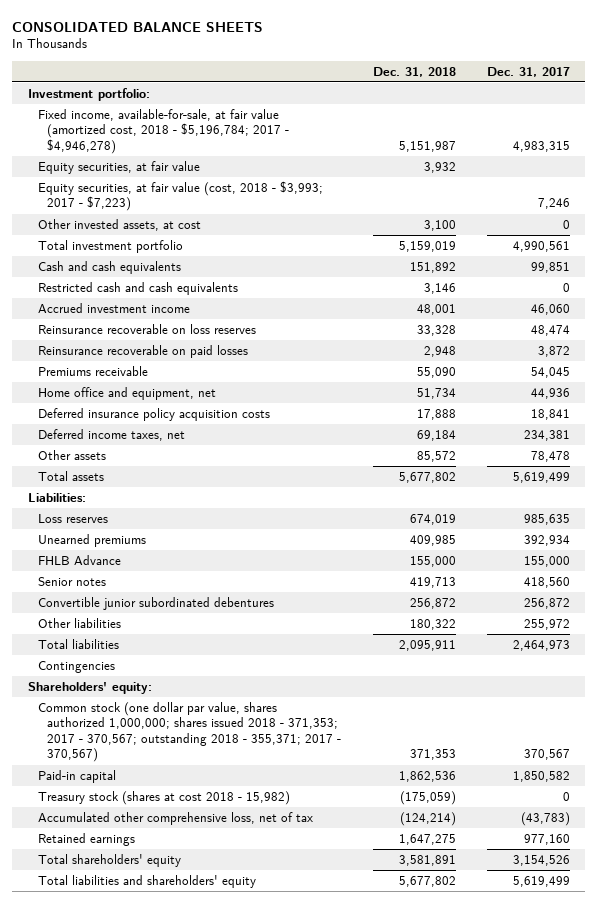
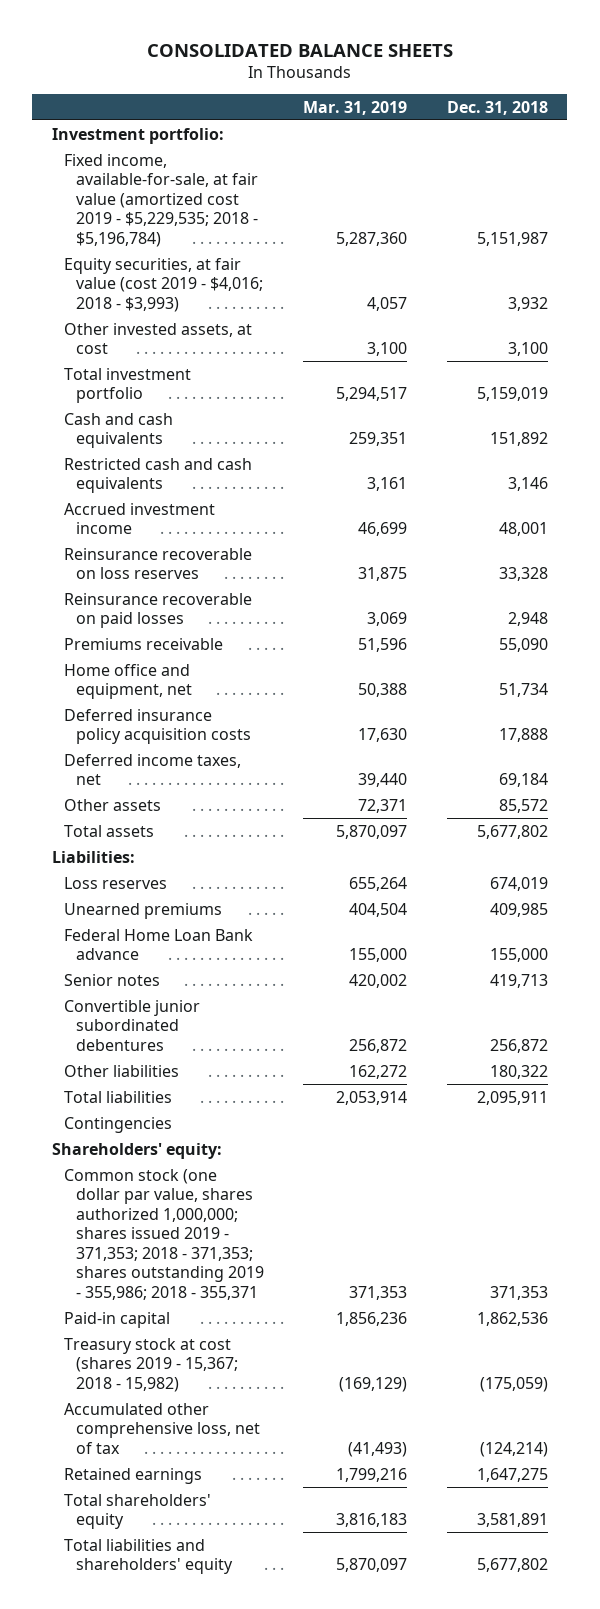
[486,66,570,77] Dec. 31, 2017 -> none
none -> [303,100,408,115] Mar. 31, 2019
[37,180,323,212] Equity securities, at fair value (cost, 2018 - $3,993; 2017 - $7,223) -> none
[37,108,290,154] Fixed income, available-for-sale, at fair value (amortized cost, 2018 - $5,196,784; 2017 - $4,946,278) -> [63,153,258,247] Fixed income, available-for-sale, at fair value (amortized cost 2019 - $5,229,535; 2018 - $5,196,784)
[37,160,200,174] Equity securities, at fair value -> [63,257,263,312] Equity securities, at fair value (cost 2019 - $4,016; 2018 - $3,993)
[37,554,121,565] FHLB Advance -> [63,928,253,961] Federal Home Loan Bank advance
[37,701,342,763] Common stock (one dollar par value, shares authorized 1,000,000; shares issued 2018 - 371,353; 2017 - 370,567; outstanding 2018 - 355,371; 2017 - 370,567) -> [63,1168,264,1300] Common stock (one dollar par value, shares authorized 1,000,000; shares issued 2019 - 371,353; 2018 - 371,353; shares outstanding 2019 - 355,986; 2018 - 355,371
[37,790,290,805] Treasury stock (shares at cost 2018 - 15,982) -> [63,1337,238,1392] Treasury stock at cost (shares 2019 - 15,367; 2018 - 15,982)

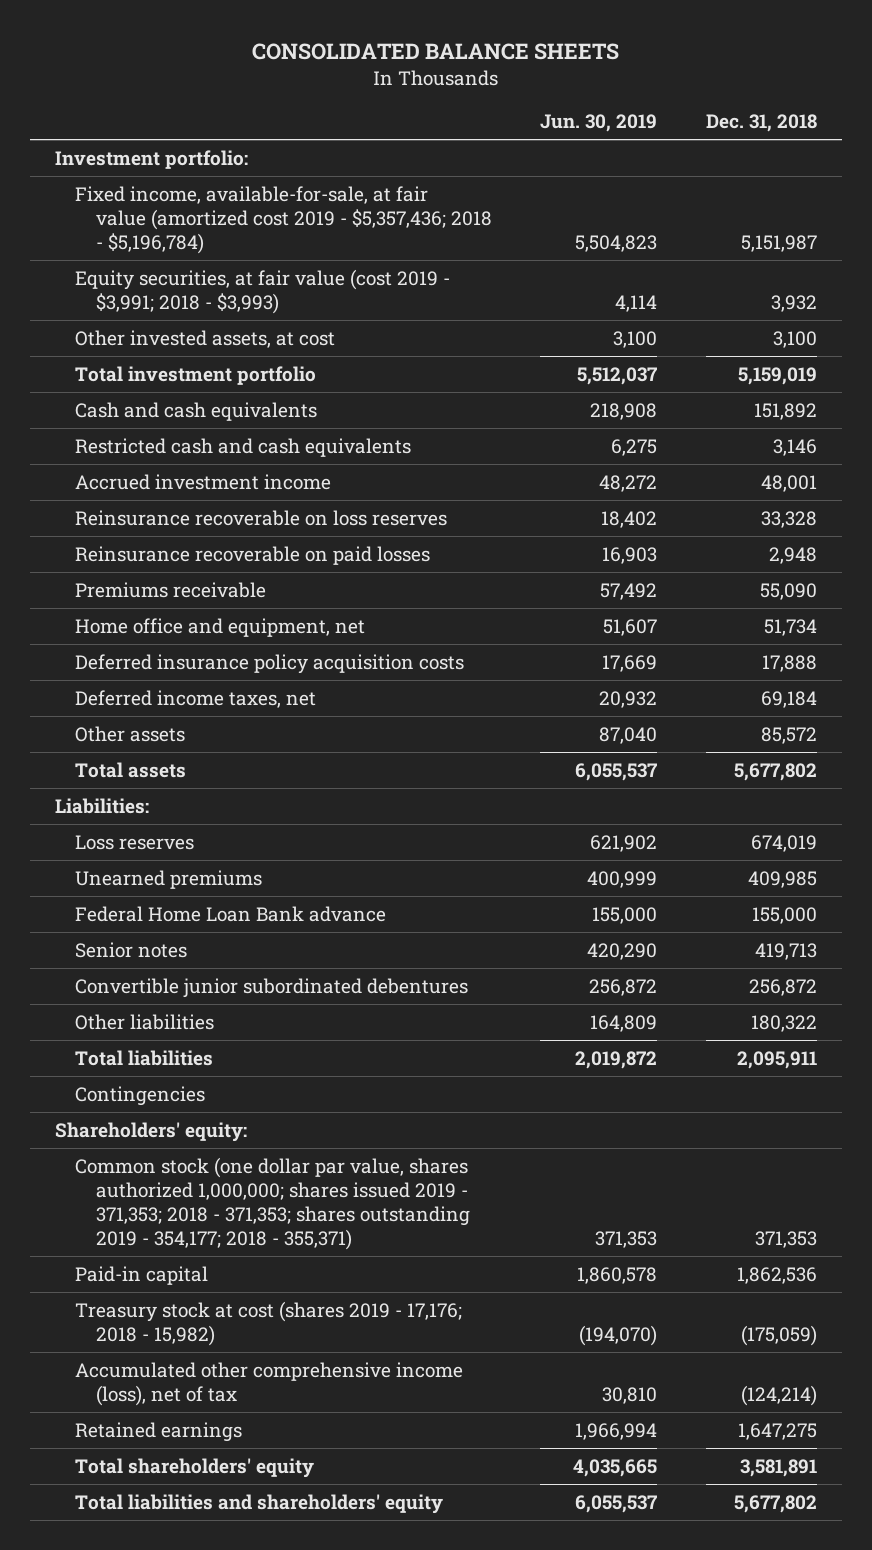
[303,100,408,115] Mar. 31, 2019 -> none
none -> [540,114,658,133] Jun. 30, 2019
[63,153,258,247] Fixed income, available-for-sale, at fair value (amortized cost 2019 - $5,229,535; 2018 - $5,196,784) -> [75,185,492,255] Fixed income, available-for-sale, at fair value (amortized cost 2019 - $5,357,436; 2018 - $5,196,784)
[63,257,263,312] Equity securities, at fair value (cost 2019 - $4,016; 2018 - $3,993) -> [75,268,451,314] Equity securities, at fair value (cost 2019 - $3,991; 2018 - $3,993)
[63,1168,264,1300] Common stock (one dollar par value, shares authorized 1,000,000; shares issued 2019 - 371,353; 2018 - 371,353; shares outstanding 2019 - 355,986; 2018 - 355,371 -> [75,1156,470,1251] Common stock (one dollar par value, shares authorized 1,000,000; shares issued 2019 - 371,353; 2018 - 371,353; shares outstanding 2019 - 354,177; 2018 - 355,371)
[63,1337,238,1392] Treasury stock at cost (shares 2019 - 15,367; 2018 - 15,982) -> [75,1300,463,1346] Treasury stock at cost (shares 2019 - 17,176; 2018 - 15,982)
[63,1402,260,1454] Accumulated other comprehensive loss, net of tax -> [75,1361,464,1406] Accumulated other comprehensive income (loss), net of tax

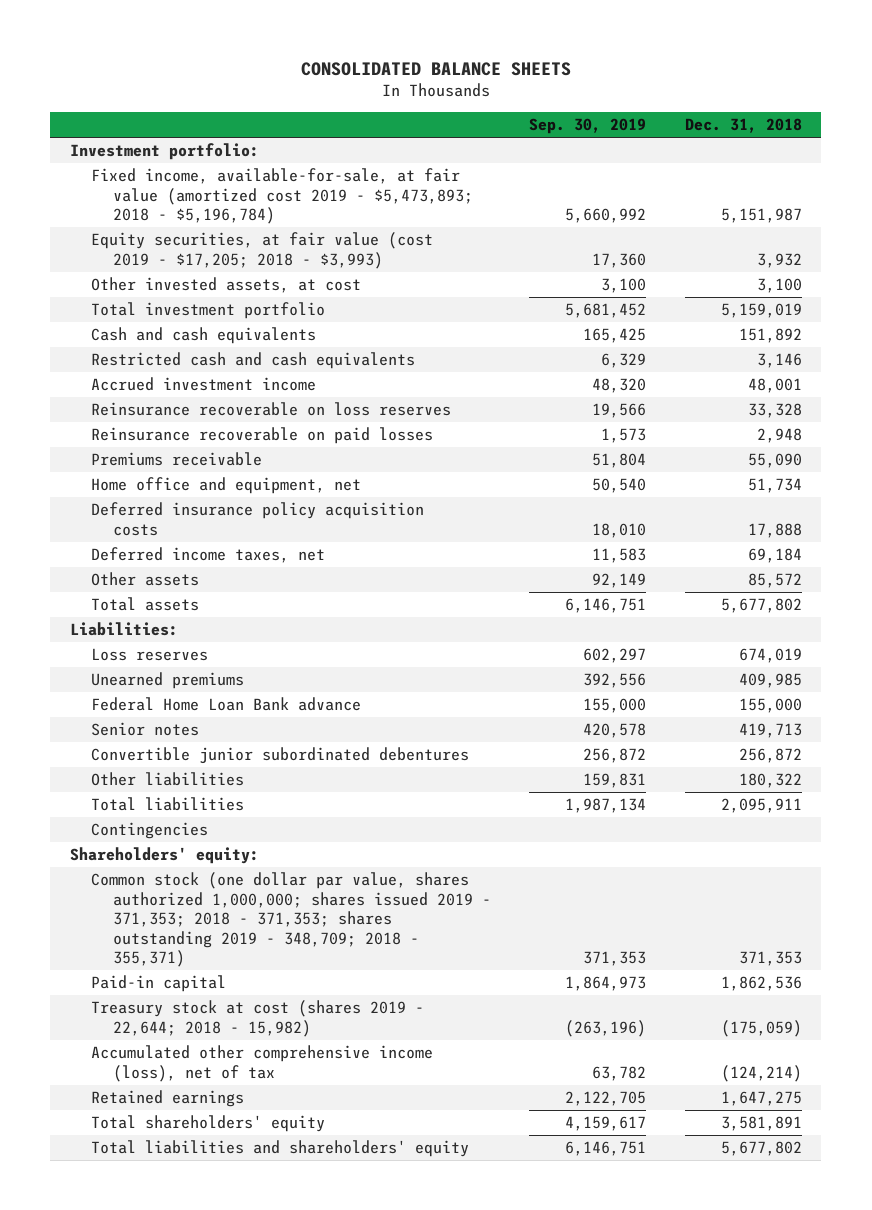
[540,114,658,133] Jun. 30, 2019 -> none
none -> [529,118,647,135] Sep. 30, 2019
[75,185,492,255] Fixed income, available-for-sale, at fair value (amortized cost 2019 - $5,357,436; 2018 - $5,196,784) -> [91,168,473,225] Fixed income, available-for-sale, at fair value (amortized cost 2019 - $5,473,893; 2018 - $5,196,784)
[75,268,451,314] Equity securities, at fair value (cost 2019 - $3,991; 2018 - $3,993) -> [91,232,434,269] Equity securities, at fair value (cost 2019 - $17,205; 2018 - $3,993)
[75,1156,470,1251] Common stock (one dollar par value, shares authorized 1,000,000; shares issued 2019 - 371,353; 2018 - 371,353; shares outstanding 2019 - 354,177; 2018 - 355,371) -> [91,872,491,968] Common stock (one dollar par value, shares authorized 1,000,000; shares issued 2019 - 371,353; 2018 - 371,353; shares outstanding 2019 - 348,709; 2018 - 355,371)
[75,1300,463,1346] Treasury stock at cost (shares 2019 - 17,176; 2018 - 15,982) -> [91,1000,425,1037] Treasury stock at cost (shares 2019 - 22,644; 2018 - 15,982)

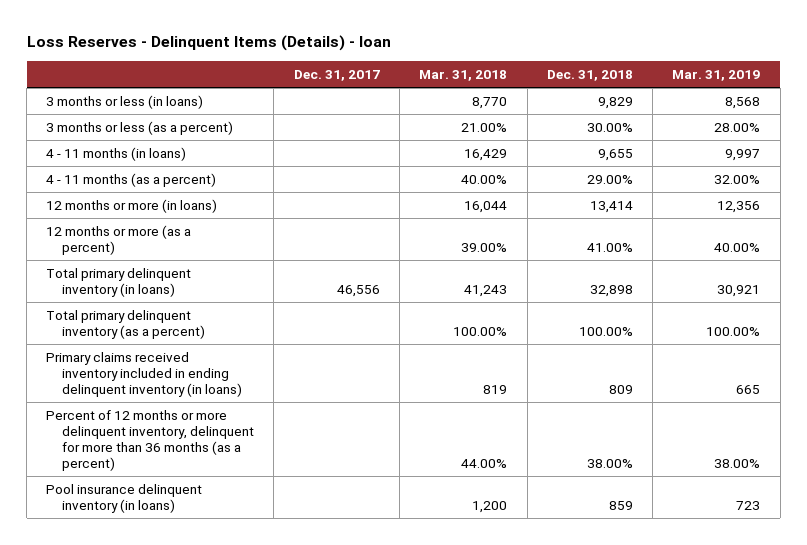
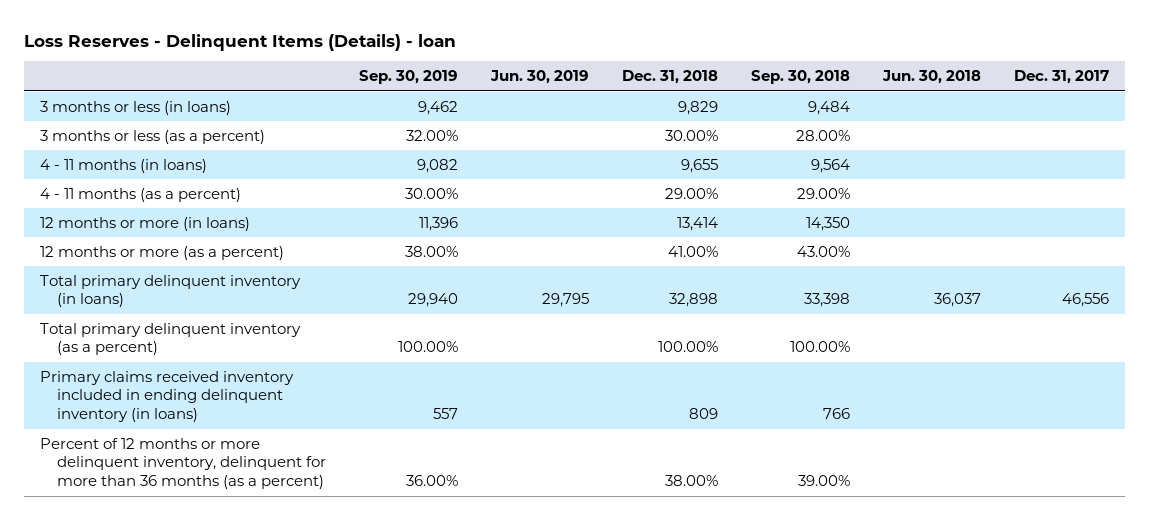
[419,69,508,81] Mar. 31, 2018 -> none
[672,69,761,81] Mar. 31, 2019 -> none
none -> [359,70,459,85] Sep. 30, 2019
none -> [489,70,589,85] Jun. 30, 2019
none -> [750,70,850,85] Sep. 30, 2018
none -> [881,70,981,85] Jun. 30, 2018
[46,483,203,513] Pool insurance delinquent inventory (in loans) -> none

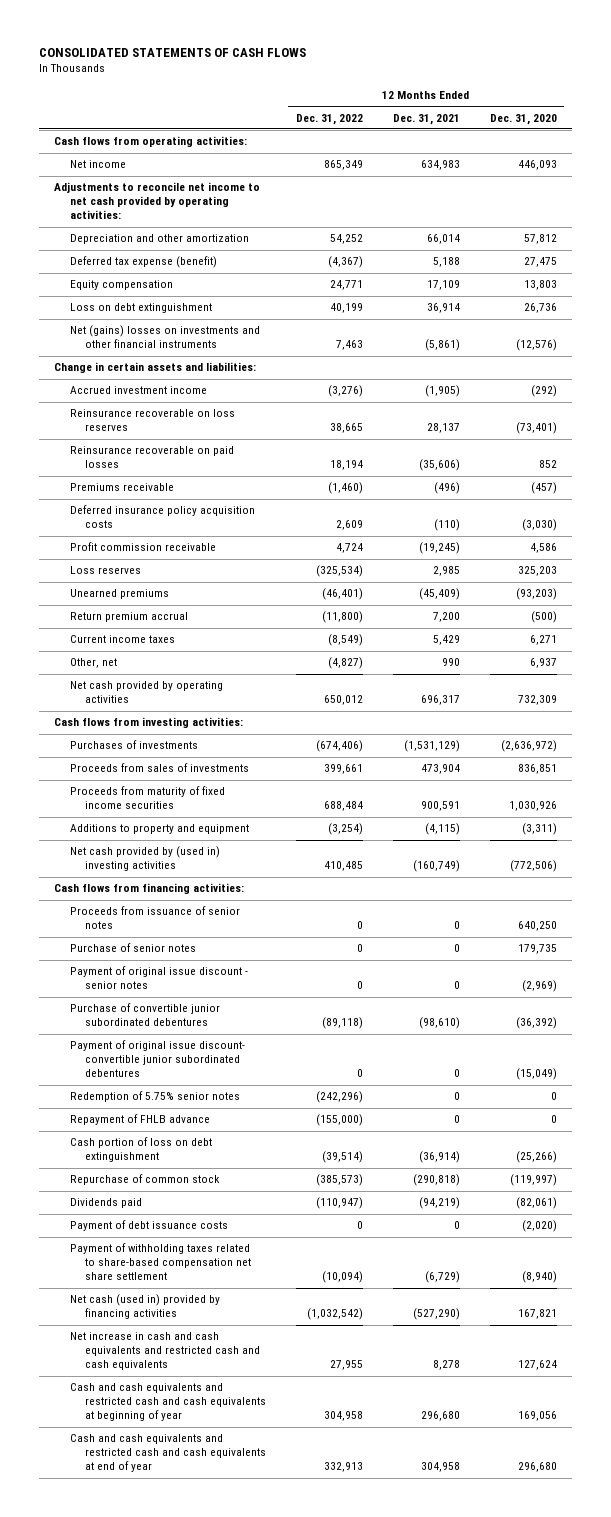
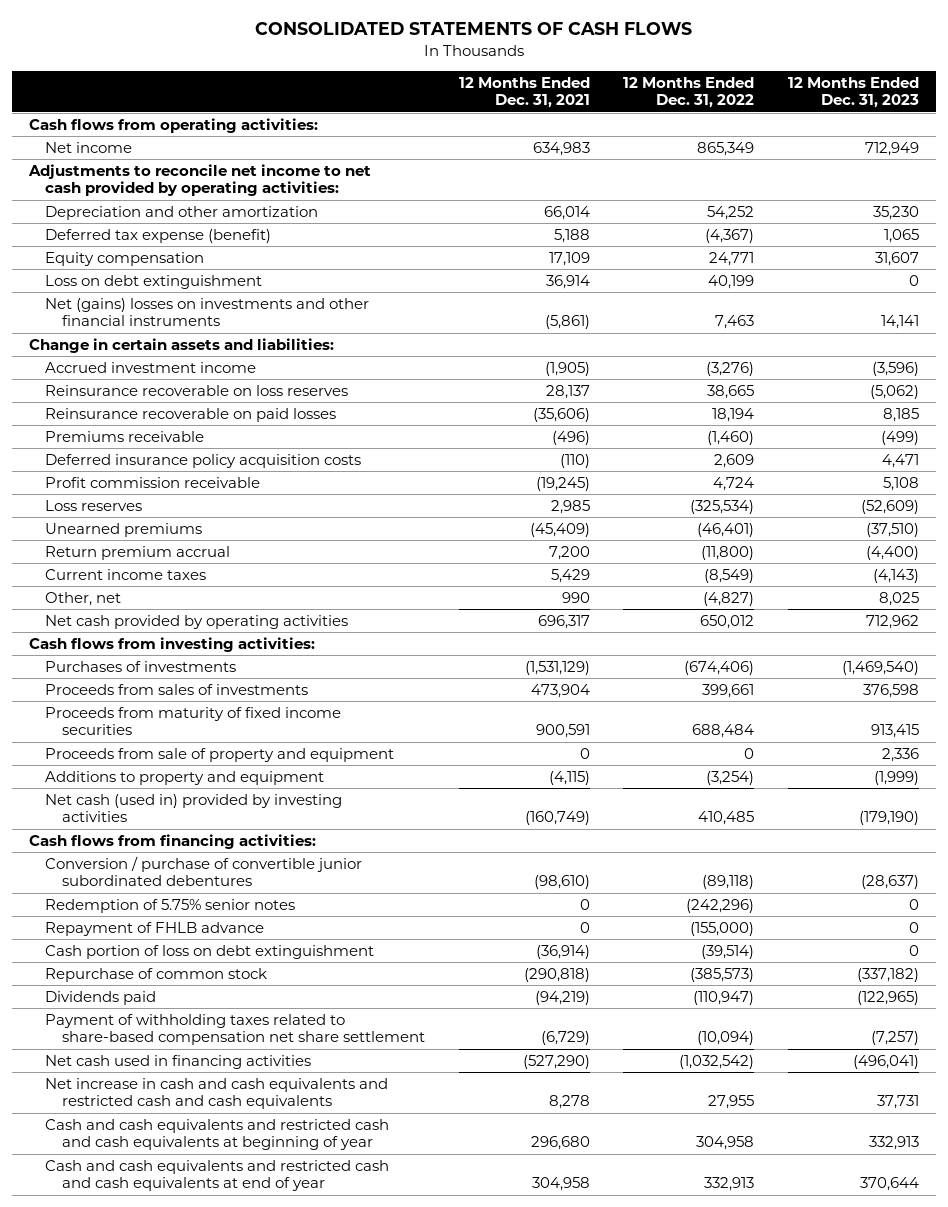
[489,113,557,125] Dec. 31, 2020 -> none
none -> [788,76,920,109] 12 Months Ended Dec. 31, 2023
none -> [45,747,395,762] Proceeds from sale of property and equipment
[69,846,220,872] Net cash provided by (used in) investing activities -> [45,793,343,823] Net cash (used in) provided by investing activities
[69,906,240,930] Proceeds from issuance of senior notes -> none
[69,943,196,953] Purchase of senior notes -> none
[69,966,248,990] Payment of original issue discount - senior notes -> none
[69,1040,245,1078] Payment of original issue discount- convertible junior subordinated debentures -> none
[69,1003,220,1027] Purchase of convertible junior subordinated debentures -> [45,855,363,887] Conversion / purchase of convertible junior subordinated debentures
[69,1220,228,1232] Payment of debt issuance costs -> none
[69,1294,220,1320] Net cash (used in) provided by financing activities -> [45,1054,312,1069] Net cash used in financing activities

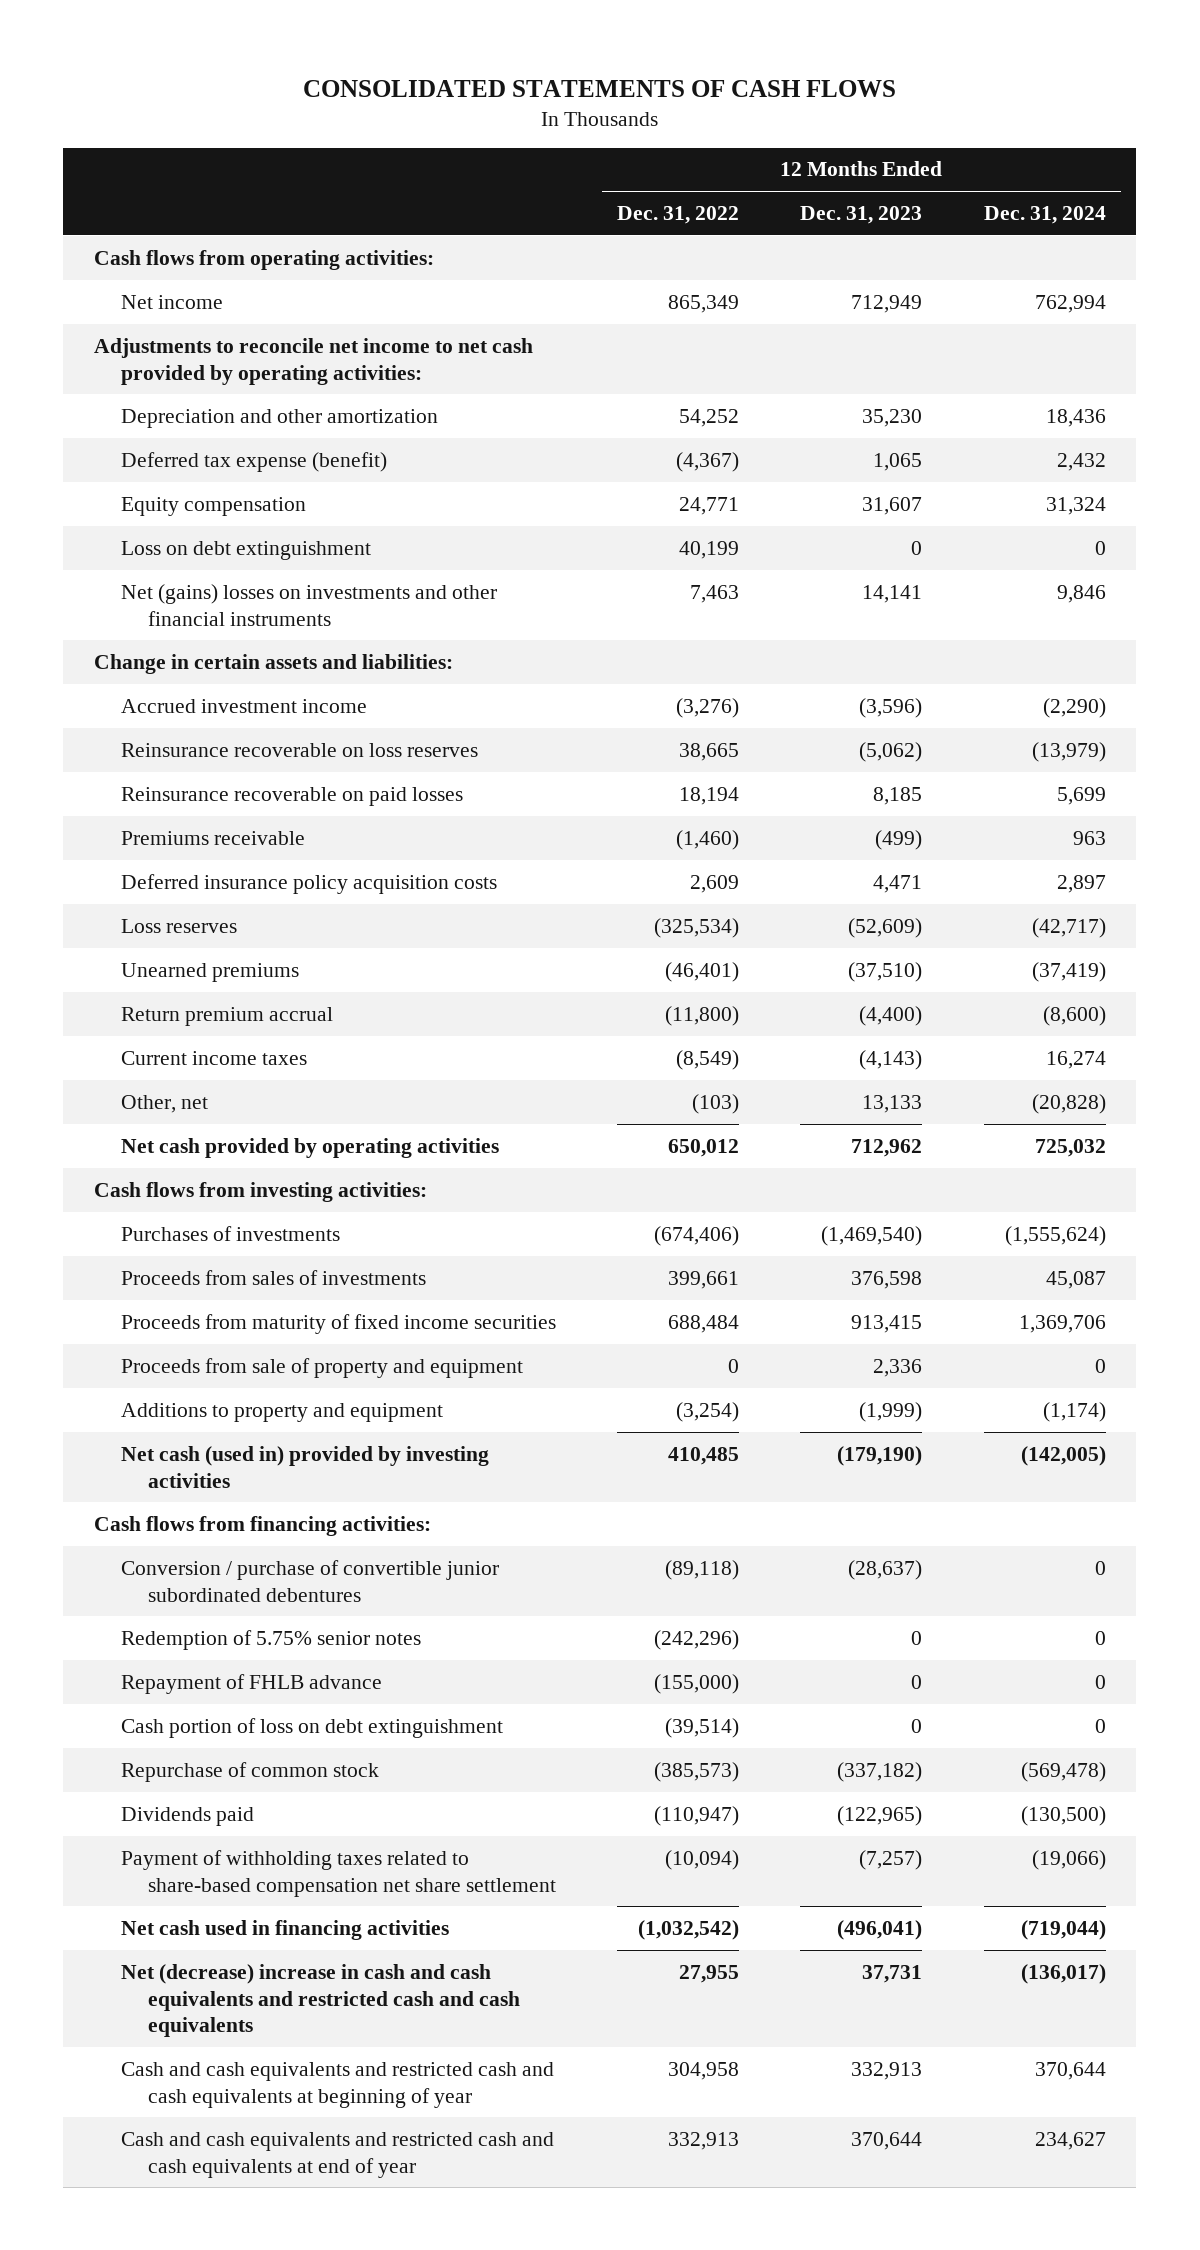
[458,76,590,109] 12 Months Ended Dec. 31, 2021 -> none
none -> [983,206,1106,225] Dec. 31, 2024
[45,476,261,488] Profit commission receivable -> none
[703,591,755,606] (4,827) -> [692,1093,740,1114] (103)
[879,591,920,606] 8,025 -> [862,1094,923,1113] 13,133
[45,1077,389,1110] Net increase in cash and cash equivalents and restricted cash and cash equivalents -> [120,1963,520,2038] Net (decrease) increase in cash and cash equivalents and restricted cash and cash equivalents

